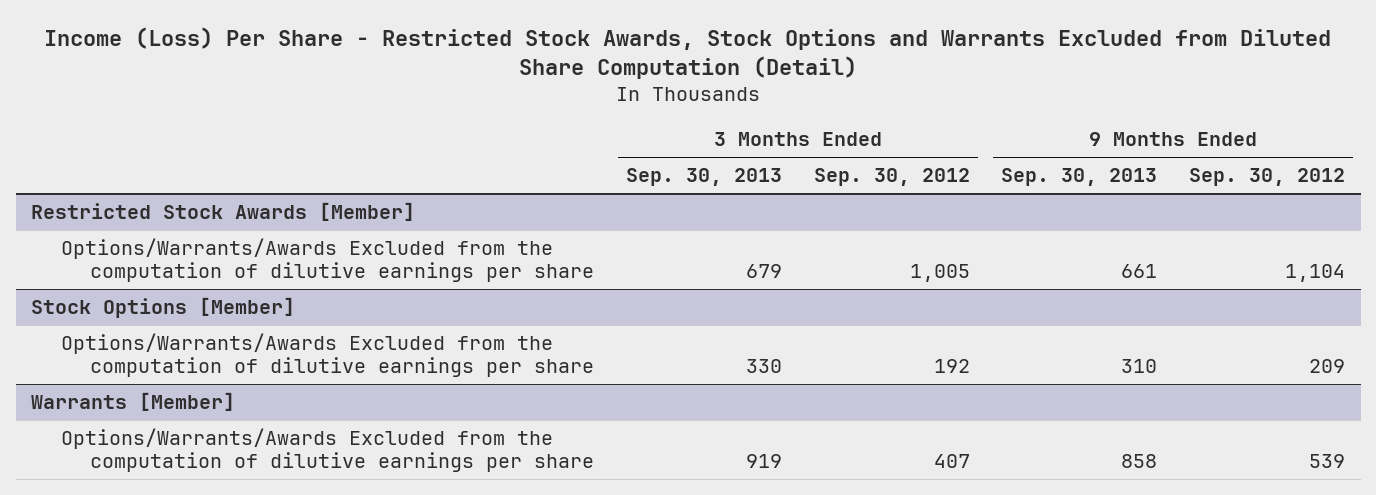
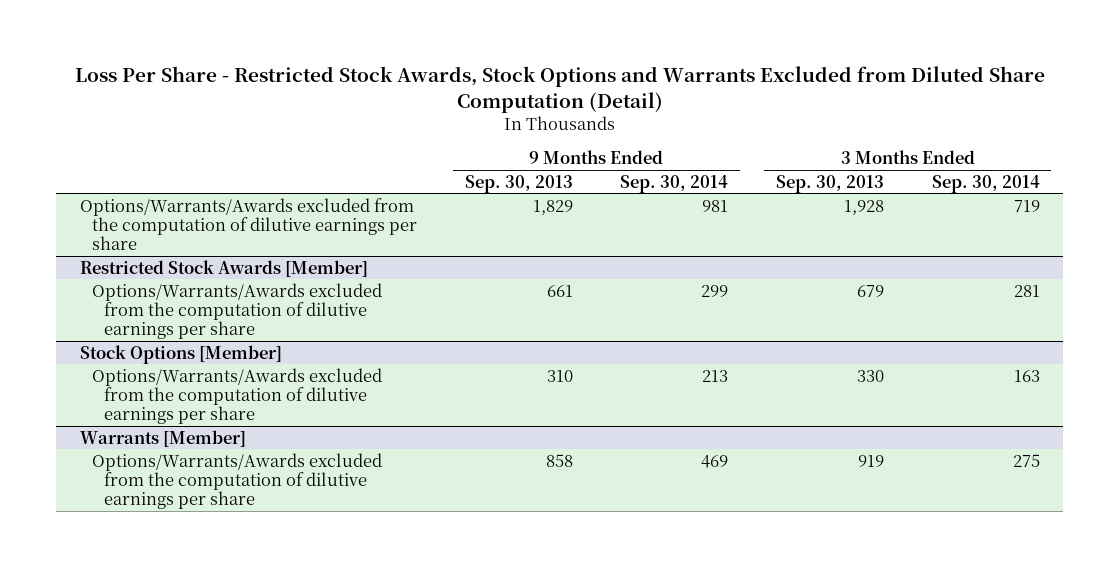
[44,26,1332,80] Income (Loss) Per Share - Restricted Stock Awards, Stock Options and Warrants Excluded from Diluted Share Computation (Detail) -> [74,66,1045,113] Loss Per Share - Restricted Stock Awards, Stock Options and Warrants Excluded from Diluted Share Computation (Detail)
[813,168,970,187] Sep. 30, 2012 -> none
[1188,168,1345,187] Sep. 30, 2012 -> none
none -> [620,174,729,193] Sep. 30, 2014
none -> [931,174,1040,193] Sep. 30, 2014
none -> [80,197,418,251] Options/Warrants/Awards excluded from the computation of dilutive earnings per share
[60,238,595,282] Options/Warrants/Awards Excluded from the computation of dilutive earnings per share -> [92,282,383,340] Options/Warrants/Awards excluded from the computation of dilutive earnings per share
[60,333,595,377] Options/Warrants/Awards Excluded from the computation of dilutive earnings per share -> [92,367,383,425] Options/Warrants/Awards excluded from the computation of dilutive earnings per share
[60,428,595,472] Options/Warrants/Awards Excluded from the computation of dilutive earnings per share -> [92,452,383,510] Options/Warrants/Awards excluded from the computation of dilutive earnings per share

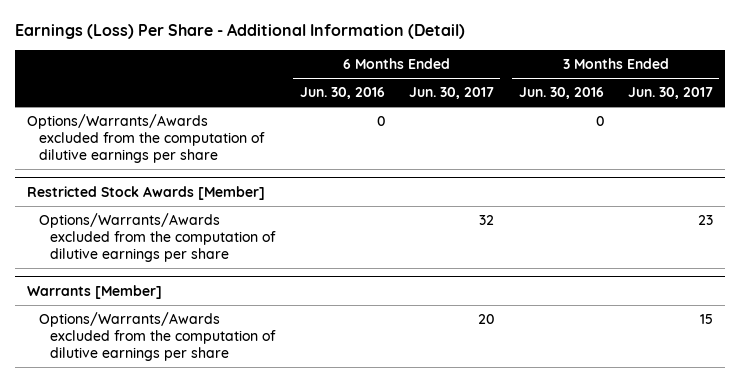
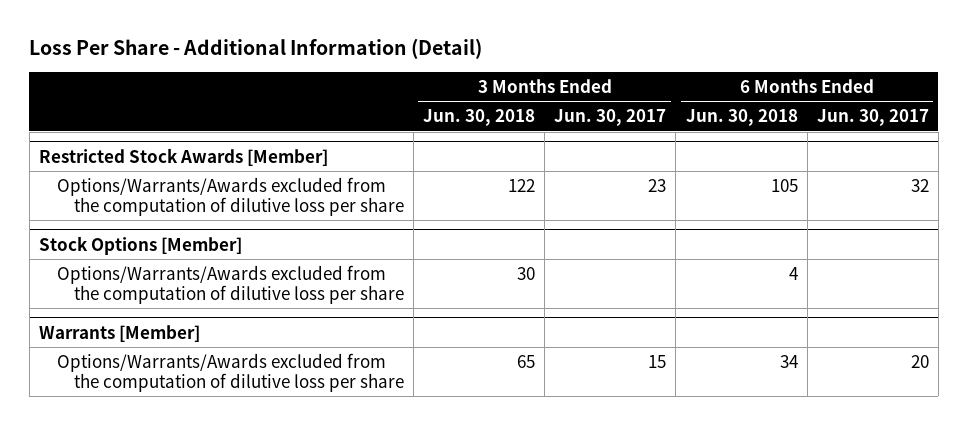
[14,23,465,40] Earnings (Loss) Per Share - Additional Information (Detail) -> [29,38,483,60] Loss Per Share - Additional Information (Detail)
[299,87,385,100] Jun. 30, 2016 -> none
[518,87,604,100] Jun. 30, 2016 -> none
none -> [423,109,536,127] Jun. 30, 2018
none -> [685,109,798,127] Jun. 30, 2018
[26,113,265,164] Options/Warrants/Awards excluded from the computation of dilutive earnings per share -> none
[38,212,277,263] Options/Warrants/Awards excluded from the computation of dilutive earnings per share -> [56,176,405,216] Options/Warrants/Awards excluded from the computation of dilutive loss per share
none -> [38,235,242,255] Stock Options [Member]
none -> [56,264,405,304] Options/Warrants/Awards excluded from the computation of dilutive loss per share
[38,311,277,362] Options/Warrants/Awards excluded from the computation of dilutive earnings per share -> [56,352,405,392] Options/Warrants/Awards excluded from the computation of dilutive loss per share

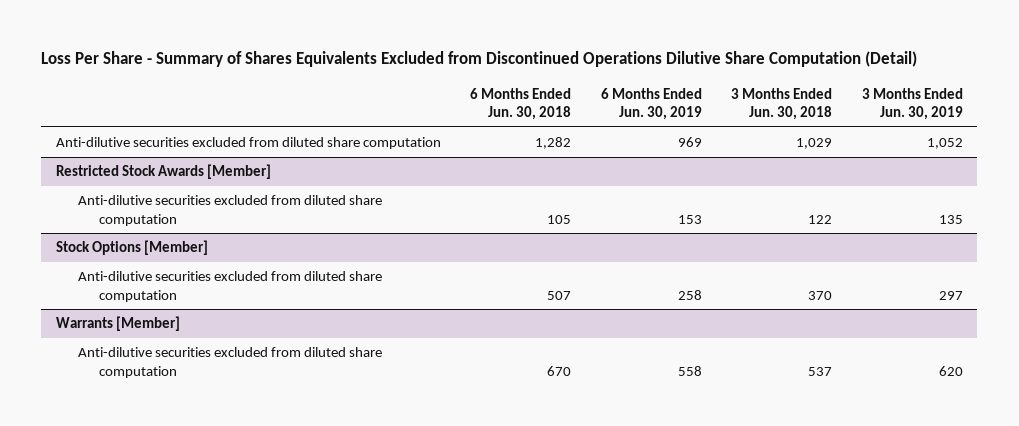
[29,38,483,60] Loss Per Share - Additional Information (Detail) -> [41,51,918,68] Loss Per Share - Summary of Shares Equivalents Excluded from Discontinued Operations Dilutive Share Computation (Detail)
[554,109,667,127] Jun. 30, 2017 -> none
[816,109,929,127] Jun. 30, 2017 -> none
none -> [600,87,702,121] 6 Months Ended Jun. 30, 2019
none -> [861,87,963,121] 3 Months Ended Jun. 30, 2019
none -> [56,137,442,150] Anti-dilutive securities excluded from diluted share computation
[56,176,405,216] Options/Warrants/Awards excluded from the computation of dilutive loss per share -> [77,195,382,226] Anti-dilutive securities excluded from diluted share computation
[56,264,405,304] Options/Warrants/Awards excluded from the computation of dilutive loss per share -> [77,271,382,302] Anti-dilutive securities excluded from diluted share computation
[517,266,536,280] 30 -> [808,290,833,300] 370
[788,266,798,280] 4 -> [547,290,572,300] 507
[56,352,405,392] Options/Warrants/Awards excluded from the computation of dilutive loss per share -> [77,347,382,378] Anti-dilutive securities excluded from diluted share computation
[517,354,536,368] 65 -> [808,366,833,376] 537
[779,354,798,368] 34 -> [547,365,572,376] 670

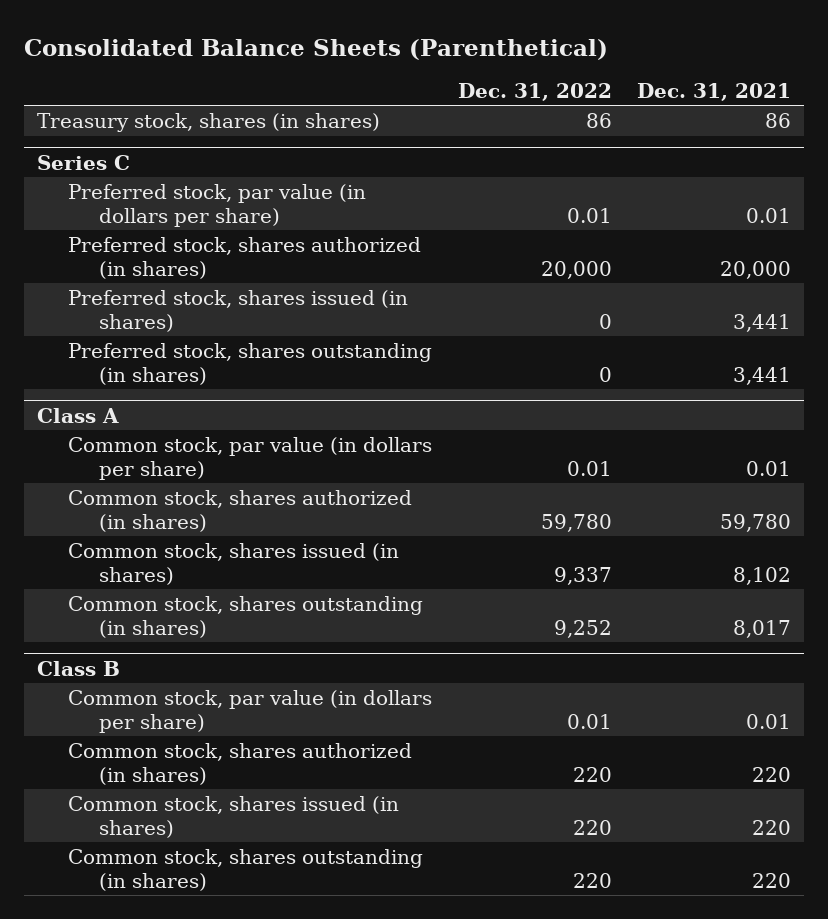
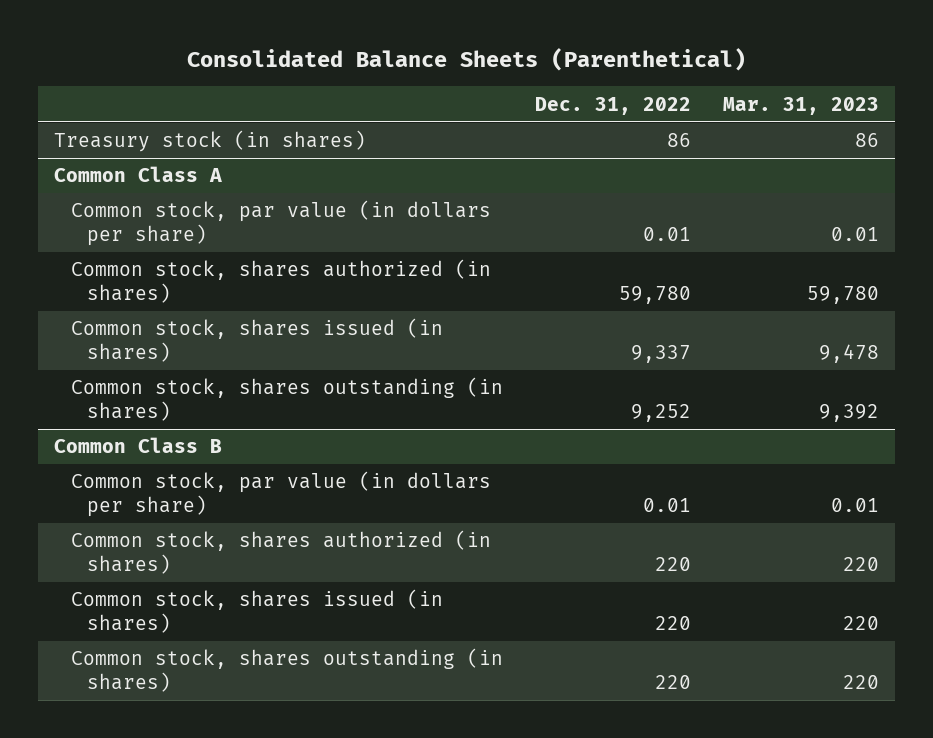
[637,82,792,101] Dec. 31, 2021 -> none
none -> [722,96,879,115] Mar. 31, 2023
[36,154,130,170] Series C -> none
[68,184,367,227] Preferred stock, par value (in dollars per share) -> none
[68,237,422,279] Preferred stock, shares authorized (in shares) -> none
[68,290,409,332] Preferred stock, shares issued (in shares) -> none
[68,343,433,385] Preferred stock, shares outstanding (in shares) -> none
[36,113,380,133] Treasury stock, shares (in shares) -> [54,130,367,153] Treasury stock (in shares)
[36,407,119,423] Class A -> [54,166,223,183] Common Class A
[36,660,120,676] Class B -> [54,437,223,454] Common Class B

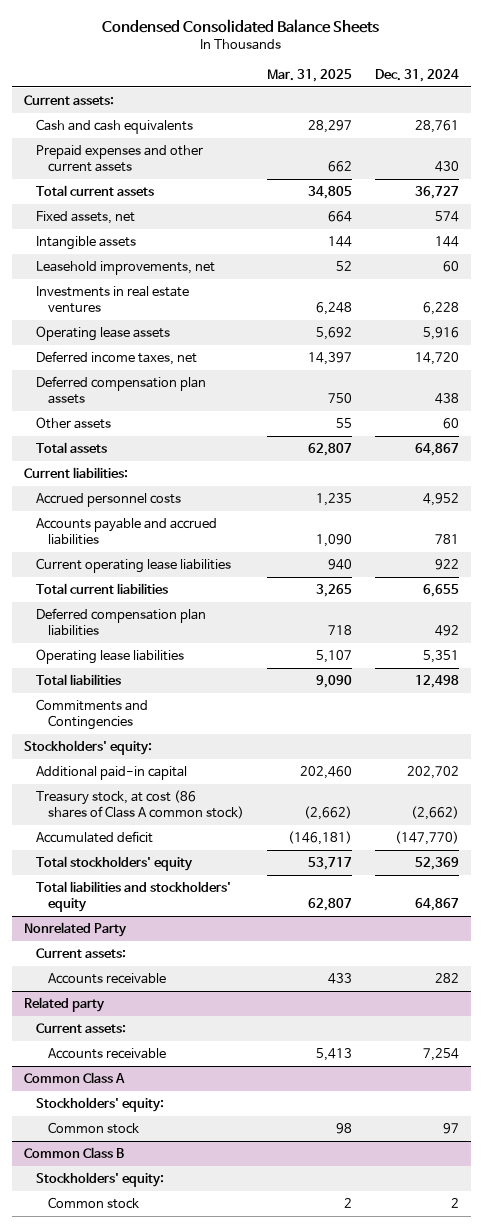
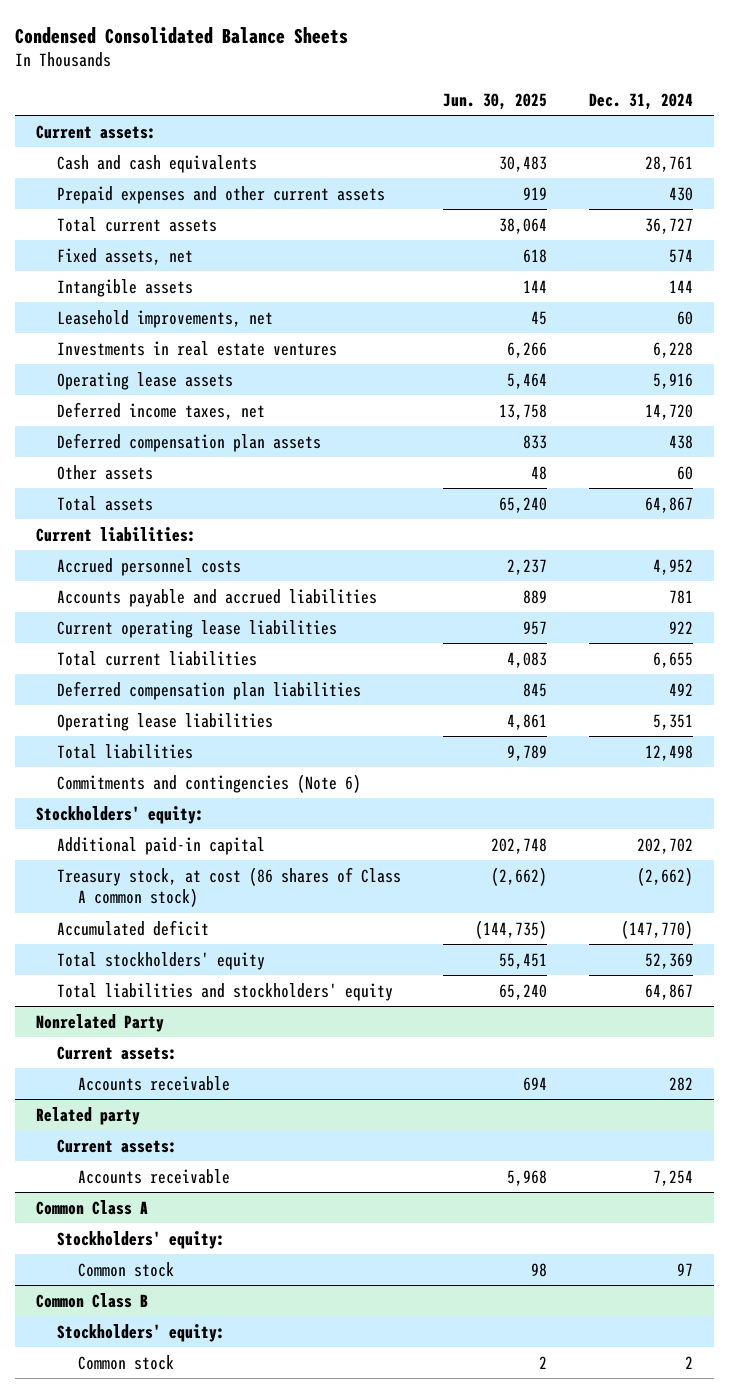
[267,68,353,82] Mar. 31, 2025 -> none
none -> [443,92,548,110] Jun. 30, 2025
[36,698,149,731] Commitments and Contingencies -> [57,773,362,793] Commitments and contingencies (Note 6)

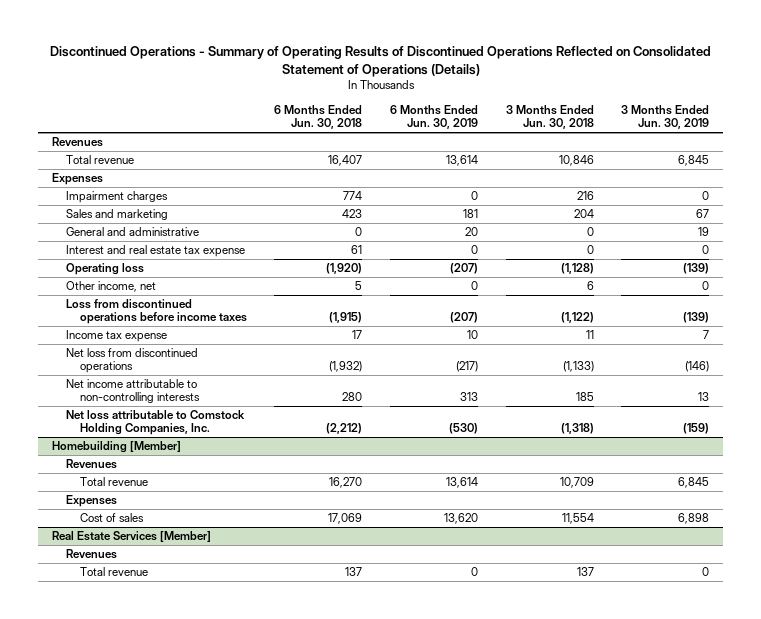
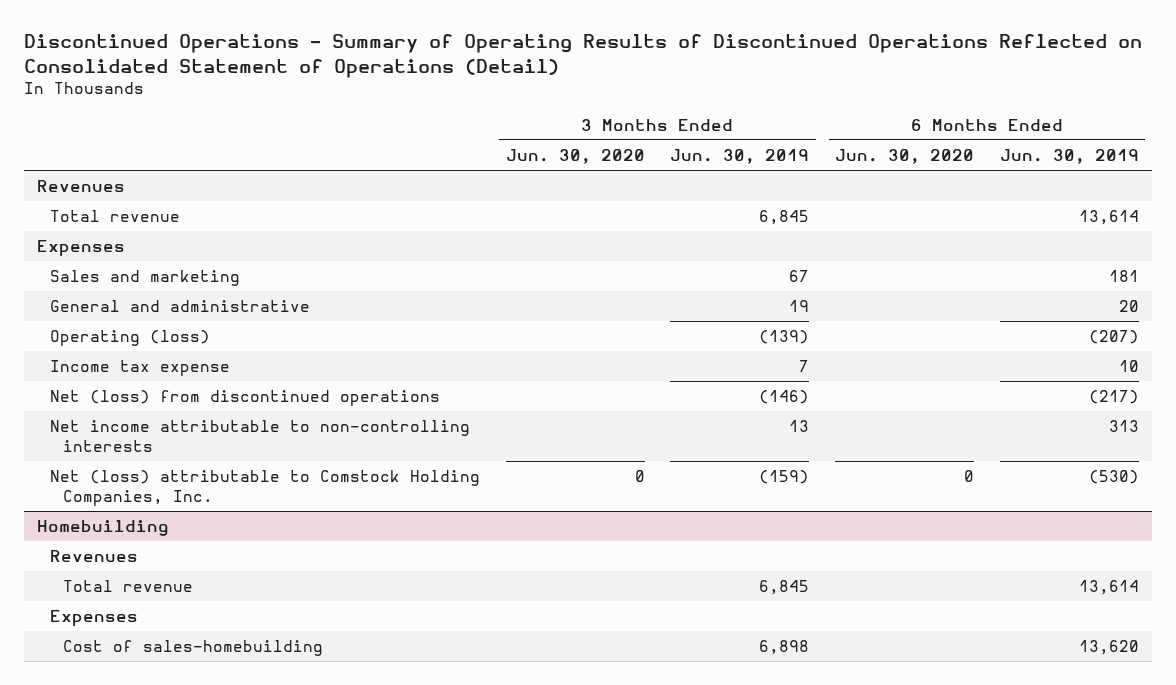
[49,45,711,77] Discontinued Operations - Summary of Operating Results of Discontinued Operations Reflected on Consolidated Statement of Operations (Details) -> [24,34,1143,78] Discontinued Operations - Summary of Operating Results of Discontinued Operations Reflected on Consolidated Statement of Operations (Detail)
[274,104,363,130] 6 Months Ended Jun. 30, 2018 -> none
[505,104,594,130] 3 Months Ended Jun. 30, 2018 -> none
none -> [505,148,645,164] Jun. 30, 2020
none -> [835,148,975,164] Jun. 30, 2020
[65,191,168,204] Impairment charges -> none
[65,245,245,258] Interest and real estate tax expense -> none
[65,281,156,293] Other income, net -> none
[65,299,247,325] Loss from discontinued operations before income taxes -> none
[65,263,144,276] Operating loss -> [49,330,210,347] Operating (loss)
[65,348,198,374] Net loss from discontinued operations -> [49,390,440,407] Net (loss) from discontinued operations
[65,410,245,436] Net loss attributable to Comstock Holding Companies, Inc. -> [49,470,480,506] Net (loss) attributable to Comstock Holding Companies, Inc.
[52,441,182,454] Homebuilding [Member] -> [36,520,169,537] Homebuilding
[52,531,212,543] Real Estate Services [Member] -> none
[65,549,117,560] Revenues -> none
[79,567,148,577] Total revenue -> none
[79,513,144,523] Cost of sales -> [63,640,324,657] Cost of sales-homebuilding

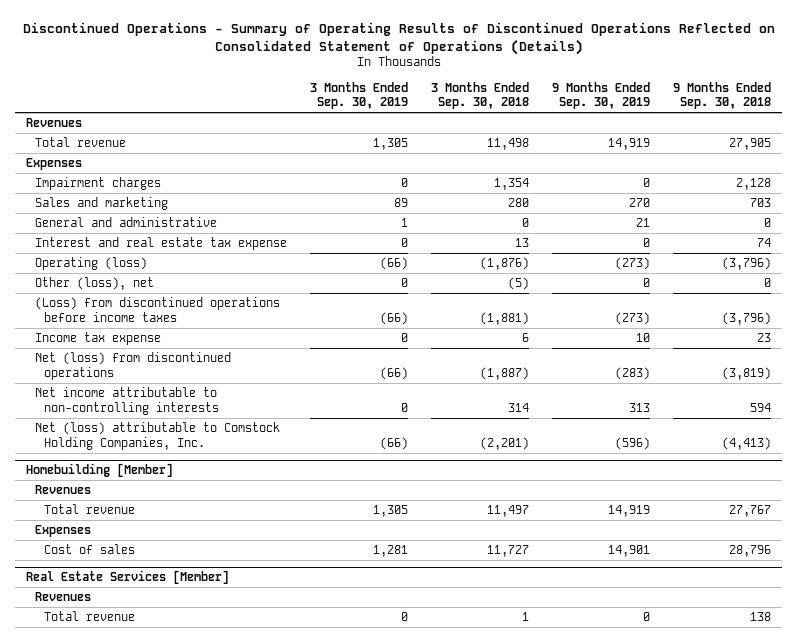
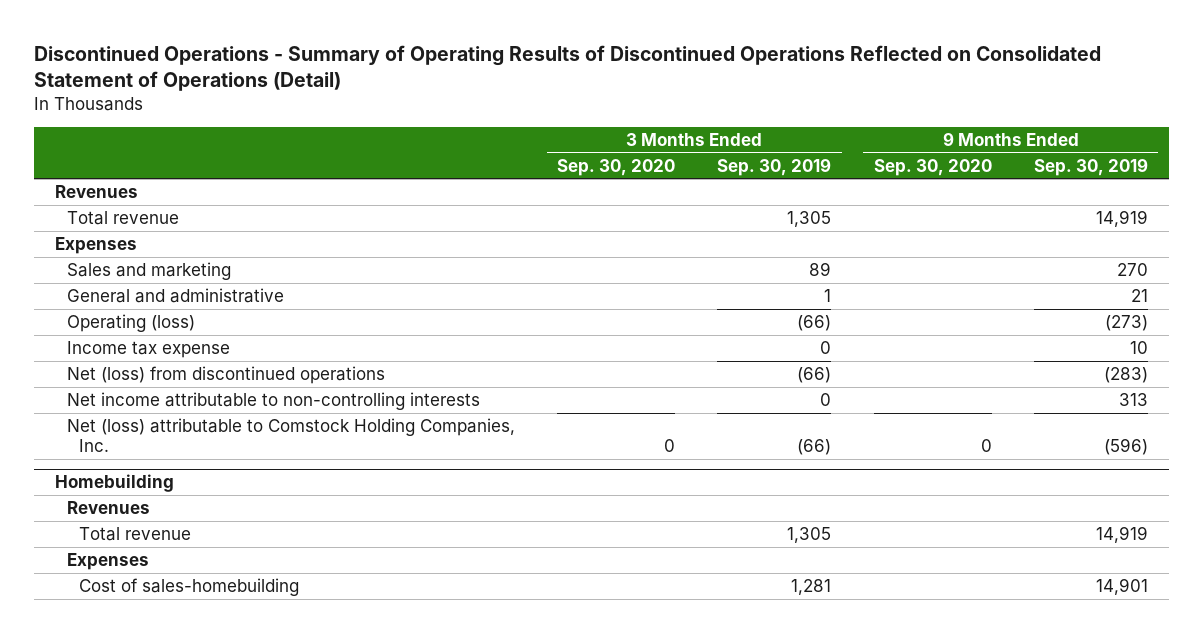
[22,21,775,55] Discontinued Operations - Summary of Operating Results of Discontinued Operations Reflected on Consolidated Statement of Operations (Details) -> [34,44,1102,91] Discontinued Operations - Summary of Operating Results of Discontinued Operations Reflected on Consolidated Statement of Operations (Detail)
[431,81,530,110] 3 Months Ended Sep. 30, 2018 -> none
[672,81,771,110] 9 Months Ended Sep. 30, 2018 -> none
none -> [557,158,676,176] Sep. 30, 2020
none -> [873,158,992,176] Sep. 30, 2020
[35,176,162,190] Impairment charges -> none
[35,236,288,250] Interest and real estate tax expense -> none
[35,276,155,290] Other (loss), net -> none
[35,296,281,322] (Loss) from discontinued operations before income taxes -> none
[26,463,174,478] Homebuilding [Member] -> [55,474,175,493] Homebuilding
[26,570,230,585] Real Estate Services [Member] -> none
[35,591,92,601] Revenues -> none
[44,610,136,621] Total revenue -> none
[44,543,136,554] Cost of sales -> [79,578,300,597] Cost of sales-homebuilding

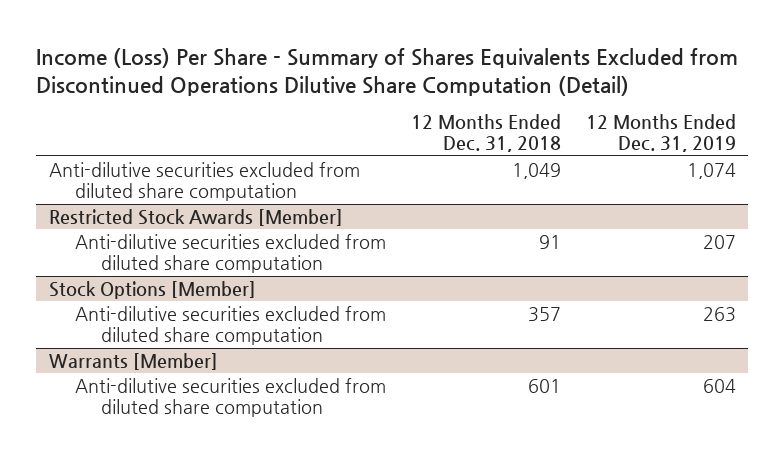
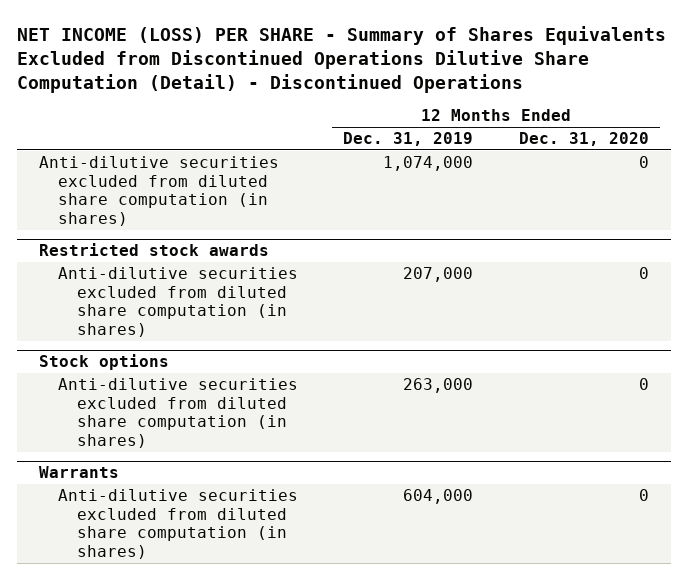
[36,48,739,96] Income (Loss) Per Share - Summary of Shares Equivalents Excluded from Discontinued Operations Dilutive Share Computation (Detail) -> [16,25,666,93] NET INCOME (LOSS) PER SHARE - Summary of Shares Equivalents Excluded from Discontinued Operations Dilutive Share Computation (Detail) - Discontinued Operations
[410,114,561,153] 12 Months Ended Dec. 31, 2018 -> none
none -> [518,131,649,146] Dec. 31, 2020
[48,161,360,201] Anti-dilutive securities excluded from diluted share computation -> [39,155,280,227] Anti-dilutive securities excluded from diluted share computation (in shares)
[686,162,736,179] 1,074 -> [383,155,474,171] 1,074,000
[48,208,343,226] Restricted Stock Awards [Member] -> [39,243,270,257] Restricted stock awards
[74,233,386,273] Anti-dilutive securities excluded from diluted share computation -> [57,266,298,338] Anti-dilutive securities excluded from diluted share computation (in shares)
[702,234,736,249] 207 -> [403,266,474,282] 207,000
[48,280,256,299] Stock Options [Member] -> [39,354,170,371] Stock options
[74,305,386,345] Anti-dilutive securities excluded from diluted share computation -> [57,377,298,449] Anti-dilutive securities excluded from diluted share computation (in shares)
[702,306,736,322] 263 -> [403,377,474,393] 263,000
[48,352,218,370] Warrants [Member] -> [39,466,120,479] Warrants
[74,377,386,417] Anti-dilutive securities excluded from diluted share computation -> [57,488,298,560] Anti-dilutive securities excluded from diluted share computation (in shares)
[702,378,736,393] 604 -> [403,488,474,504] 604,000

